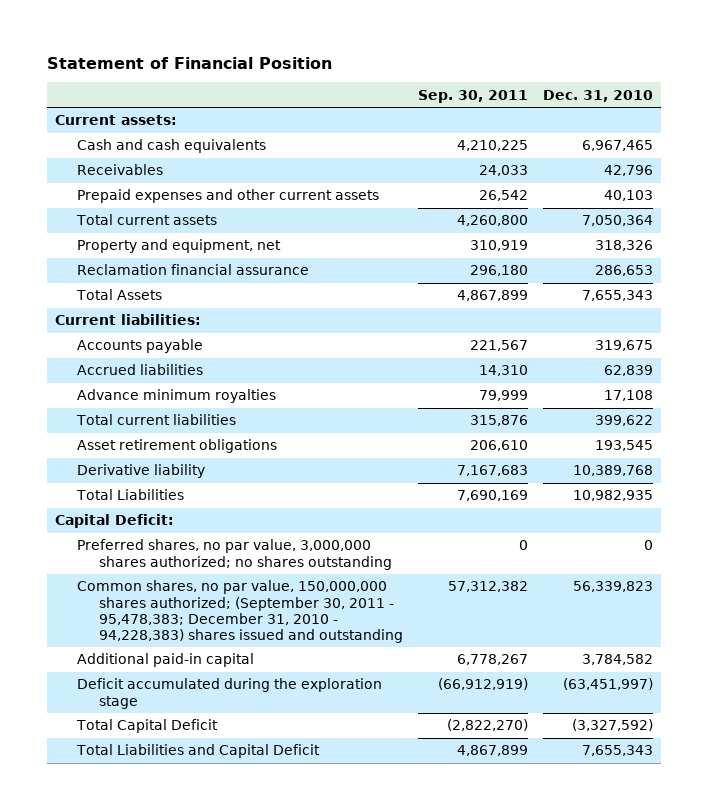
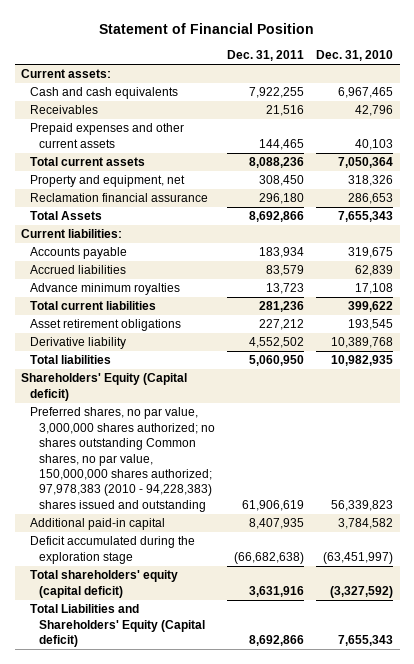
[417,89,528,103] Sep. 30, 2011 -> none
none -> [227,50,305,62] Dec. 31, 2011
[76,539,392,570] Preferred shares, no par value, 3,000,000 shares authorized; no shares outstanding -> none
[75,489,184,501] Total Liabilities -> [29,355,111,365] Total liabilities
[54,514,174,529] Capital Deficit: -> [20,373,187,401] Shareholders' Equity (Capital deficit)
[76,580,403,644] Common shares, no par value, 150,000,000 shares authorized; (September 30, 2011 - 95,478,383; December 31, 2010 - 94,228,383) shares issued and outstanding -> [29,407,215,512] Preferred shares, no par value, 3,000,000 shares authorized; no shares outstanding Common shares, no par value, 150,000,000 shares authorized; 97,978,383 (2010 - 94,228,383) shares issued and outstanding
[75,719,218,734] Total Capital Deficit -> [29,570,178,598] Total shareholders' equity (capital deficit)
[75,744,320,759] Total Liabilities and Capital Deficit -> [29,604,205,648] Total Liabilities and Shareholders' Equity (Capital deficit)

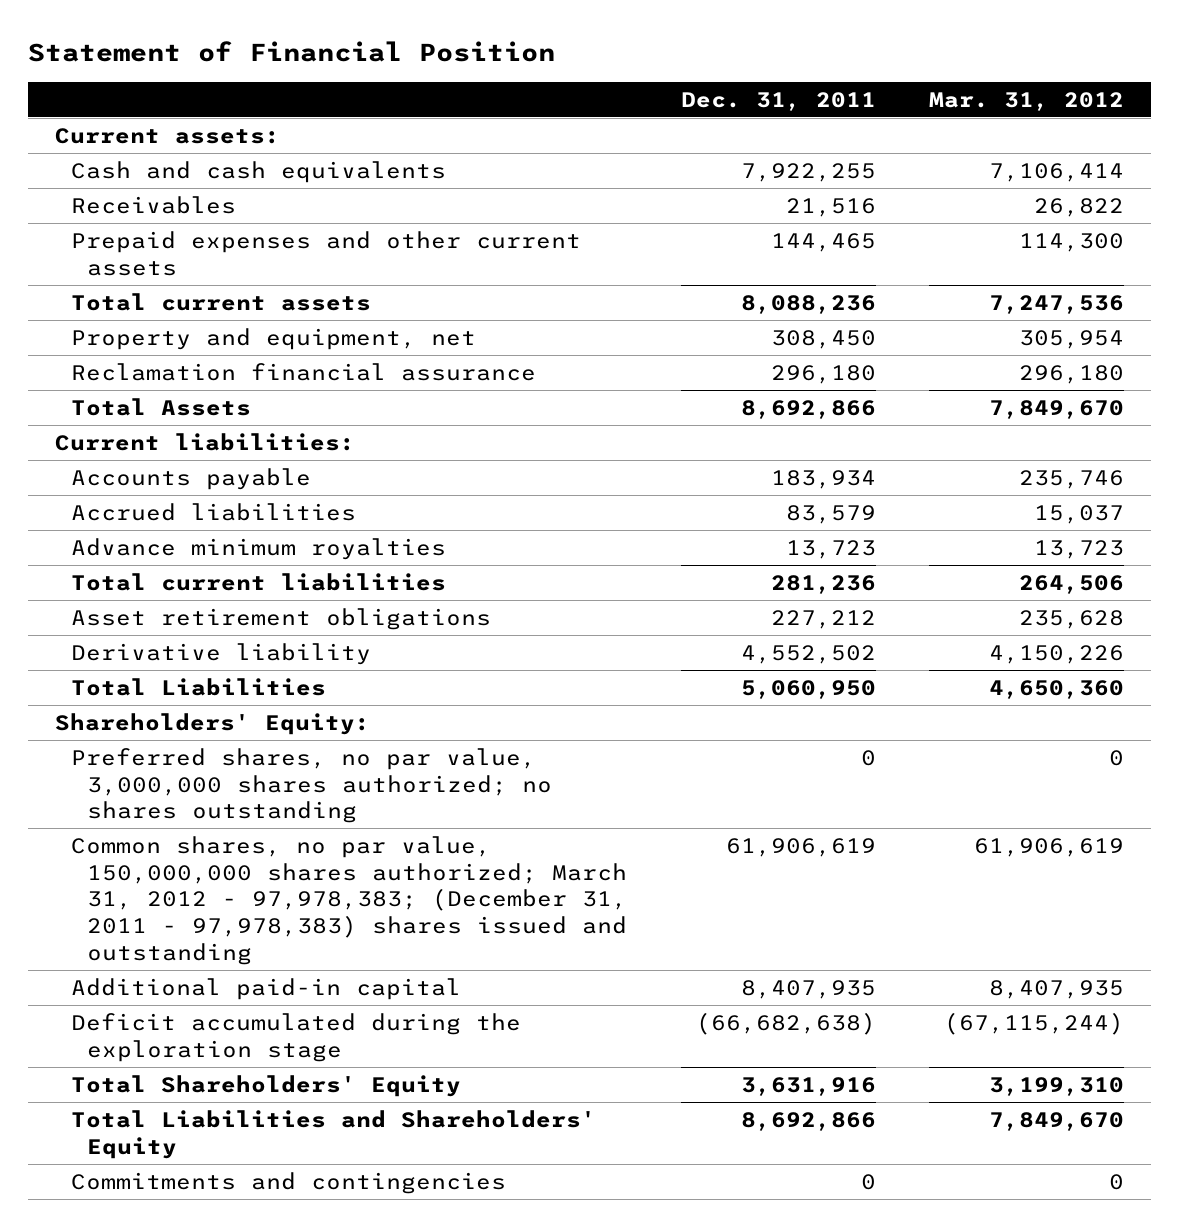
[316,50,394,62] Dec. 31, 2010 -> none
none -> [929,91,1125,111] Mar. 31, 2012
[29,355,111,365] Total liabilities -> [70,677,326,696] Total Liabilities
[20,373,187,401] Shareholders' Equity (Capital deficit) -> [54,712,370,735] Shareholders' Equity:
none -> [70,747,552,824] Preferred shares, no par value, 3,000,000 shares authorized; no shares outstanding
[29,407,215,512] Preferred shares, no par value, 3,000,000 shares authorized; no shares outstanding Common shares, no par value, 150,000,000 shares authorized; 97,978,383 (2010 - 94,228,383) shares issued and outstanding -> [70,835,627,965] Common shares, no par value, 150,000,000 shares authorized; March 31, 2012 - 97,978,383; (December 31, 2011 - 97,978,383) shares issued and outstanding
[29,570,178,598] Total shareholders' equity (capital deficit) -> [70,1074,461,1097] Total Shareholders' Equity
[29,604,205,648] Total Liabilities and Shareholders' Equity (Capital deficit) -> [70,1109,596,1159] Total Liabilities and Shareholders' Equity
none -> [70,1171,506,1194] Commitments and contingencies

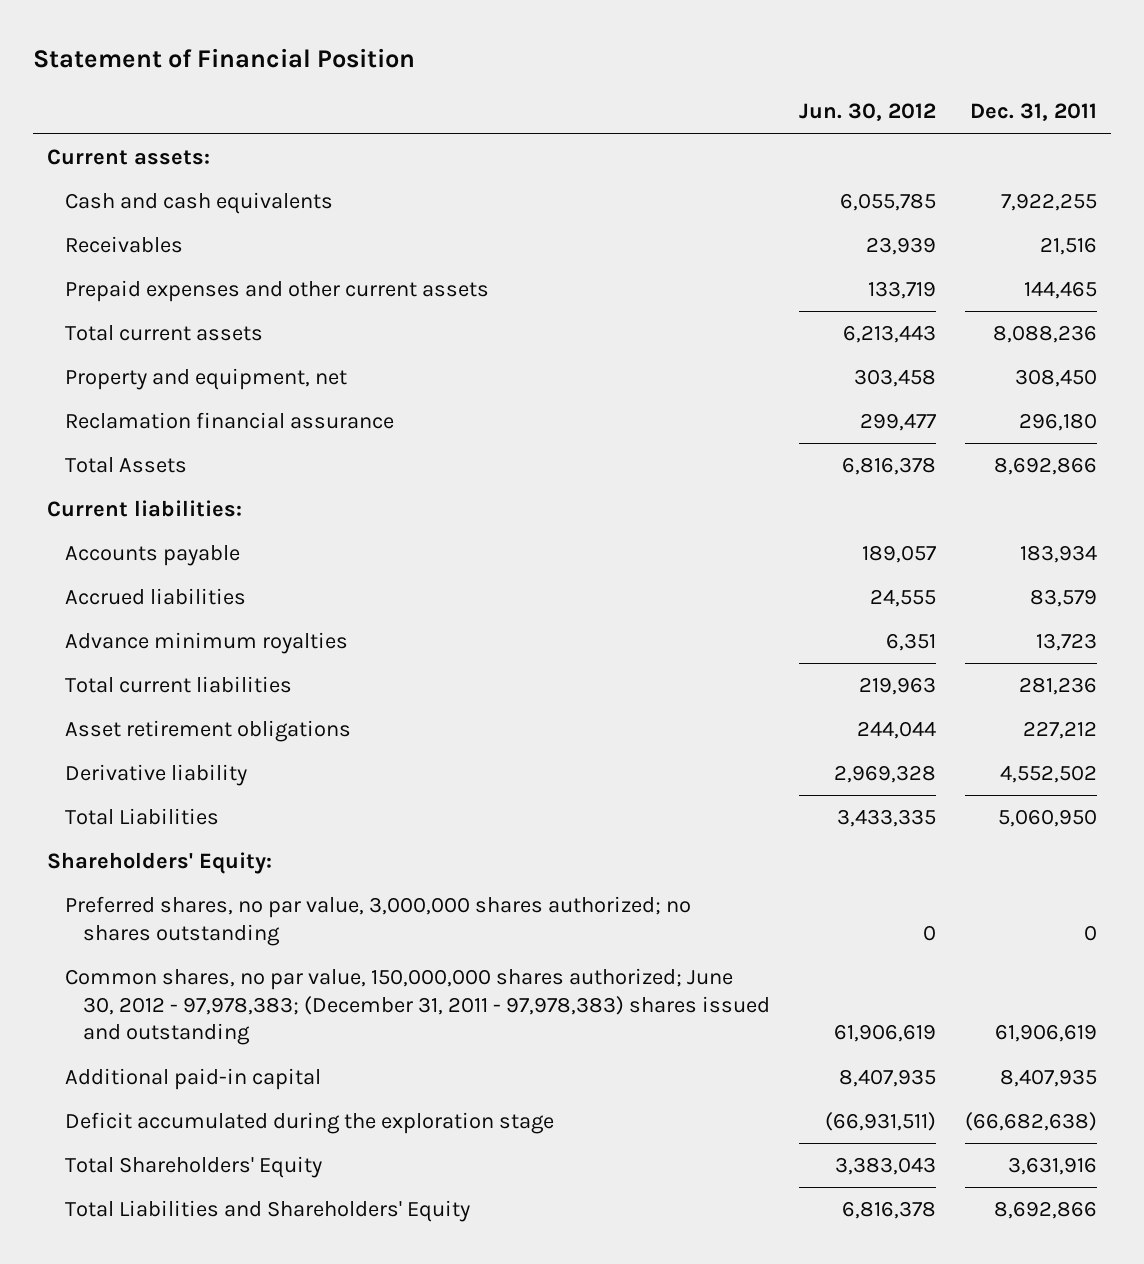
[929,91,1125,111] Mar. 31, 2012 -> none
none -> [798,103,936,122] Jun. 30, 2012
[70,835,627,965] Common shares, no par value, 150,000,000 shares authorized; March 31, 2012 - 97,978,383; (December 31, 2011 - 97,978,383) shares issued and outstanding -> [65,968,771,1046] Common shares, no par value, 150,000,000 shares authorized; June 30, 2012 - 97,978,383; (December 31, 2011 - 97,978,383) shares issued and outstanding
[70,1171,506,1194] Commitments and contingencies -> none

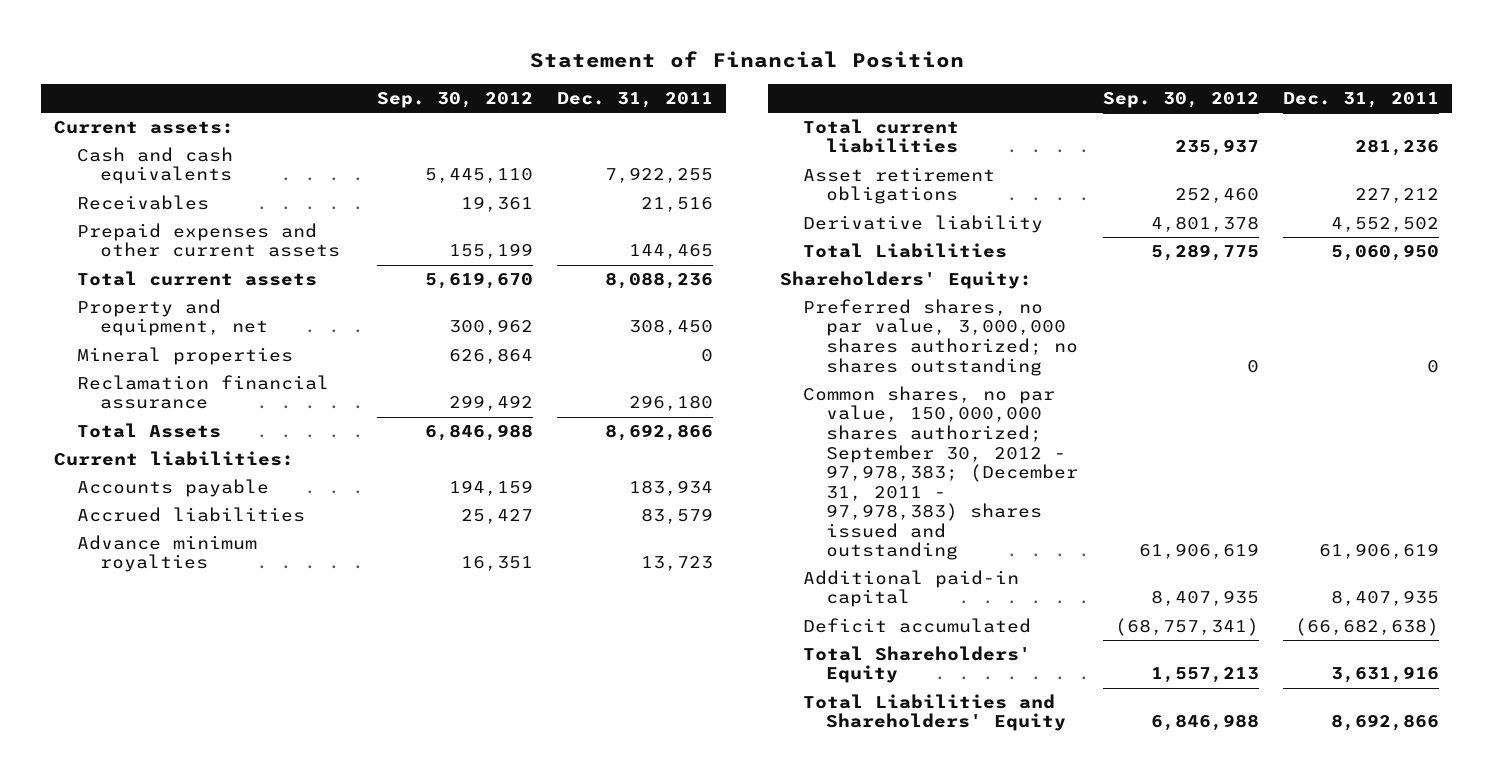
[798,103,936,122] Jun. 30, 2012 -> none
none -> [376,92,533,109] Sep. 30, 2012
none -> [76,346,293,365] Mineral properties
[65,968,771,1046] Common shares, no par value, 150,000,000 shares authorized; June 30, 2012 - 97,978,383; (December 31, 2011 - 97,978,383) shares issued and outstanding -> [802,385,1078,561] Common shares, no par value, 150,000,000 shares authorized; September 30, 2012 - 97,978,383; (December 31, 2011 - 97,978,383) shares issued and outstanding
[65,1112,555,1135] Deficit accumulated during the exploration stage -> [802,617,1031,633] Deficit accumulated

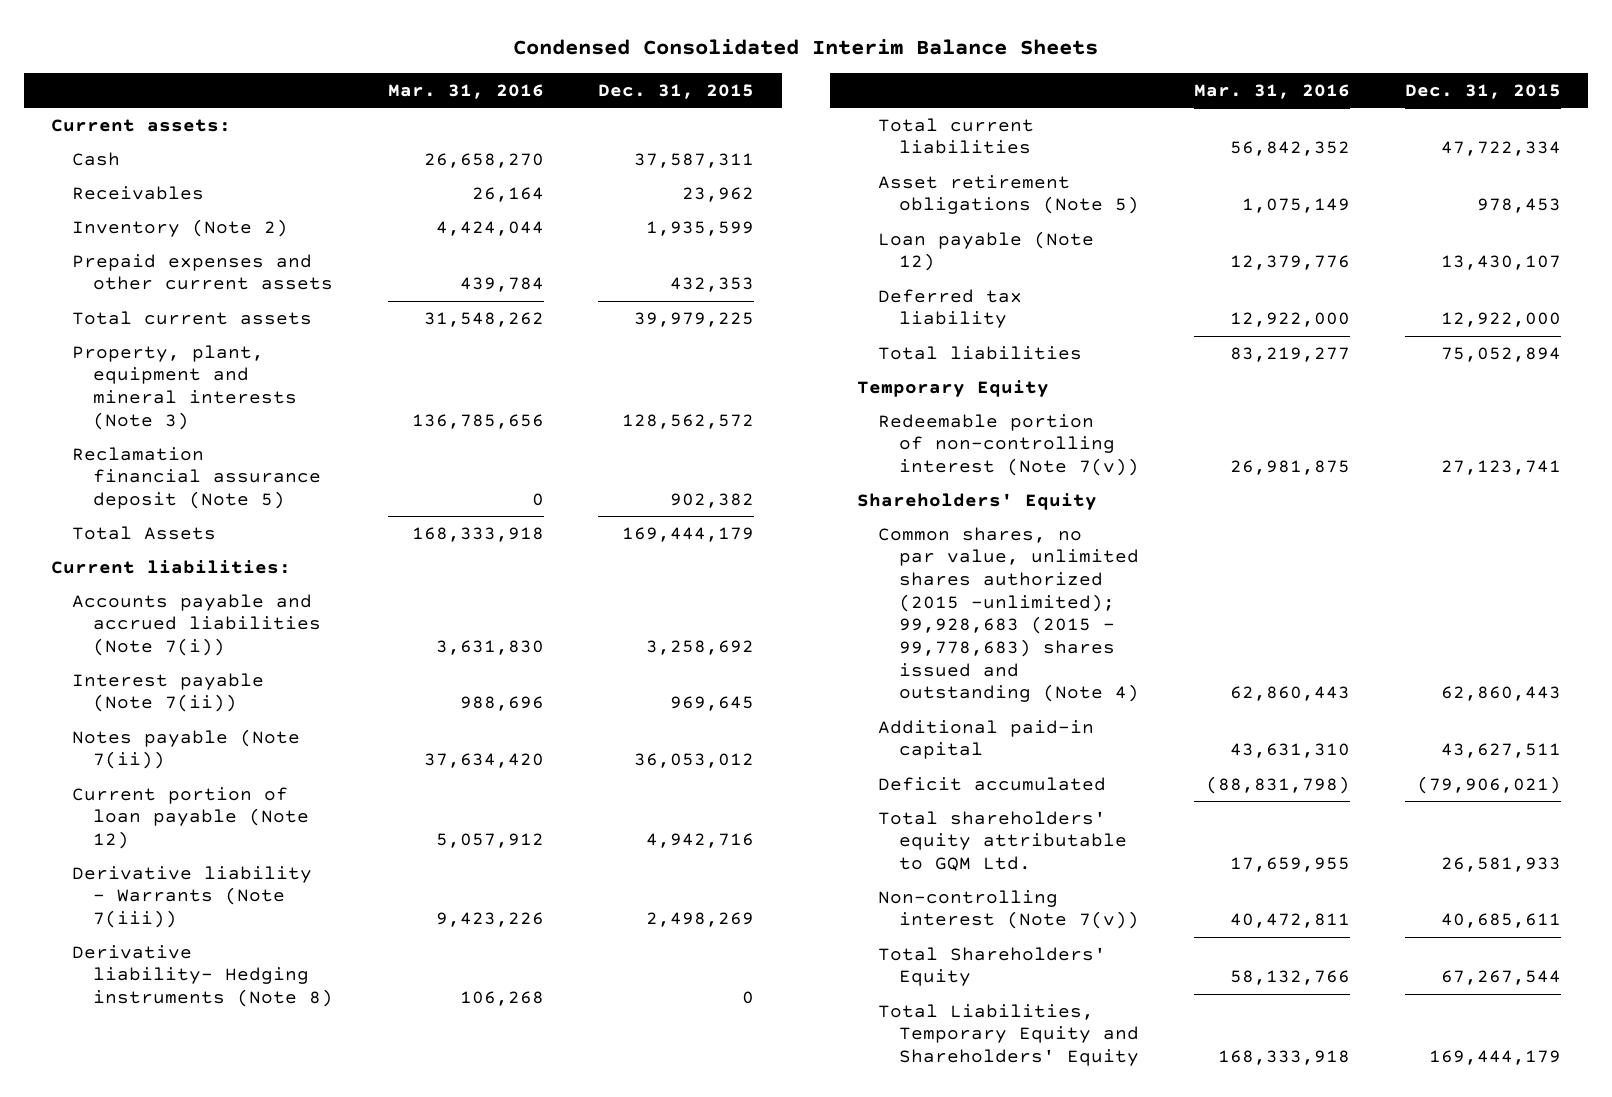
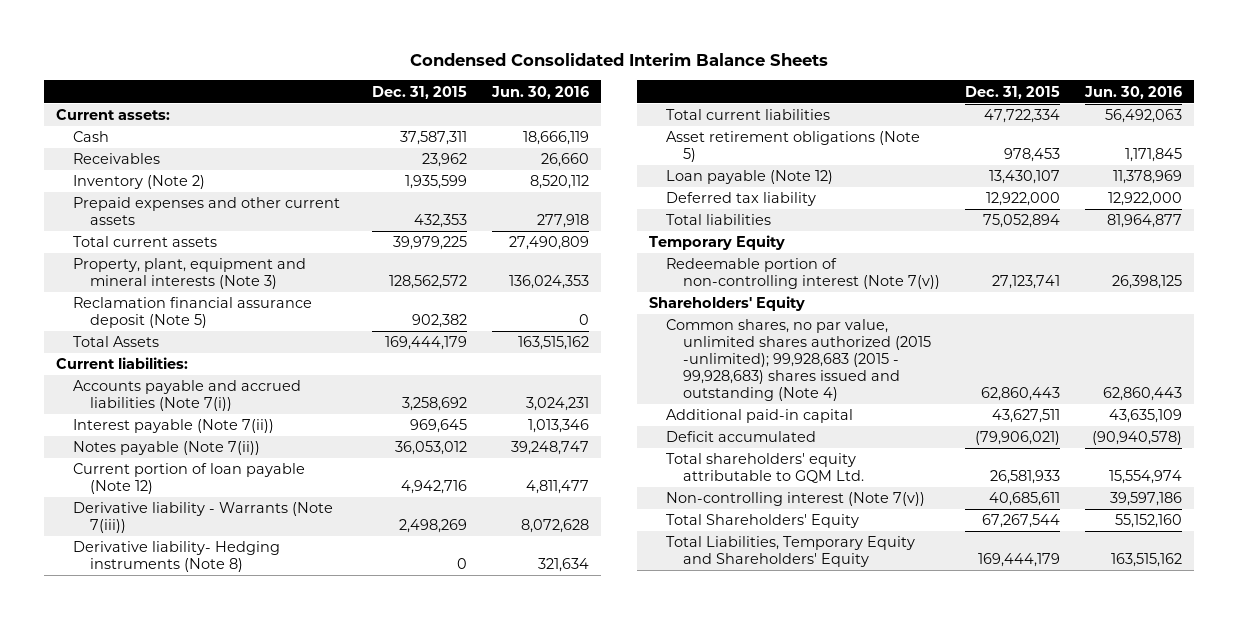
[387,84,544,100] Mar. 31, 2016 -> none
none -> [490,85,589,99] Jun. 30, 2016
[878,526,1140,703] Common shares, no par value, unlimited shares authorized (2015 -unlimited); 99,928,683 (2015 - 99,778,683) shares issued and outstanding (Note 4) -> [666,319,931,401] Common shares, no par value, unlimited shares authorized (2015 -unlimited); 99,928,683 (2015 - 99,928,683) shares issued and outstanding (Note 4)

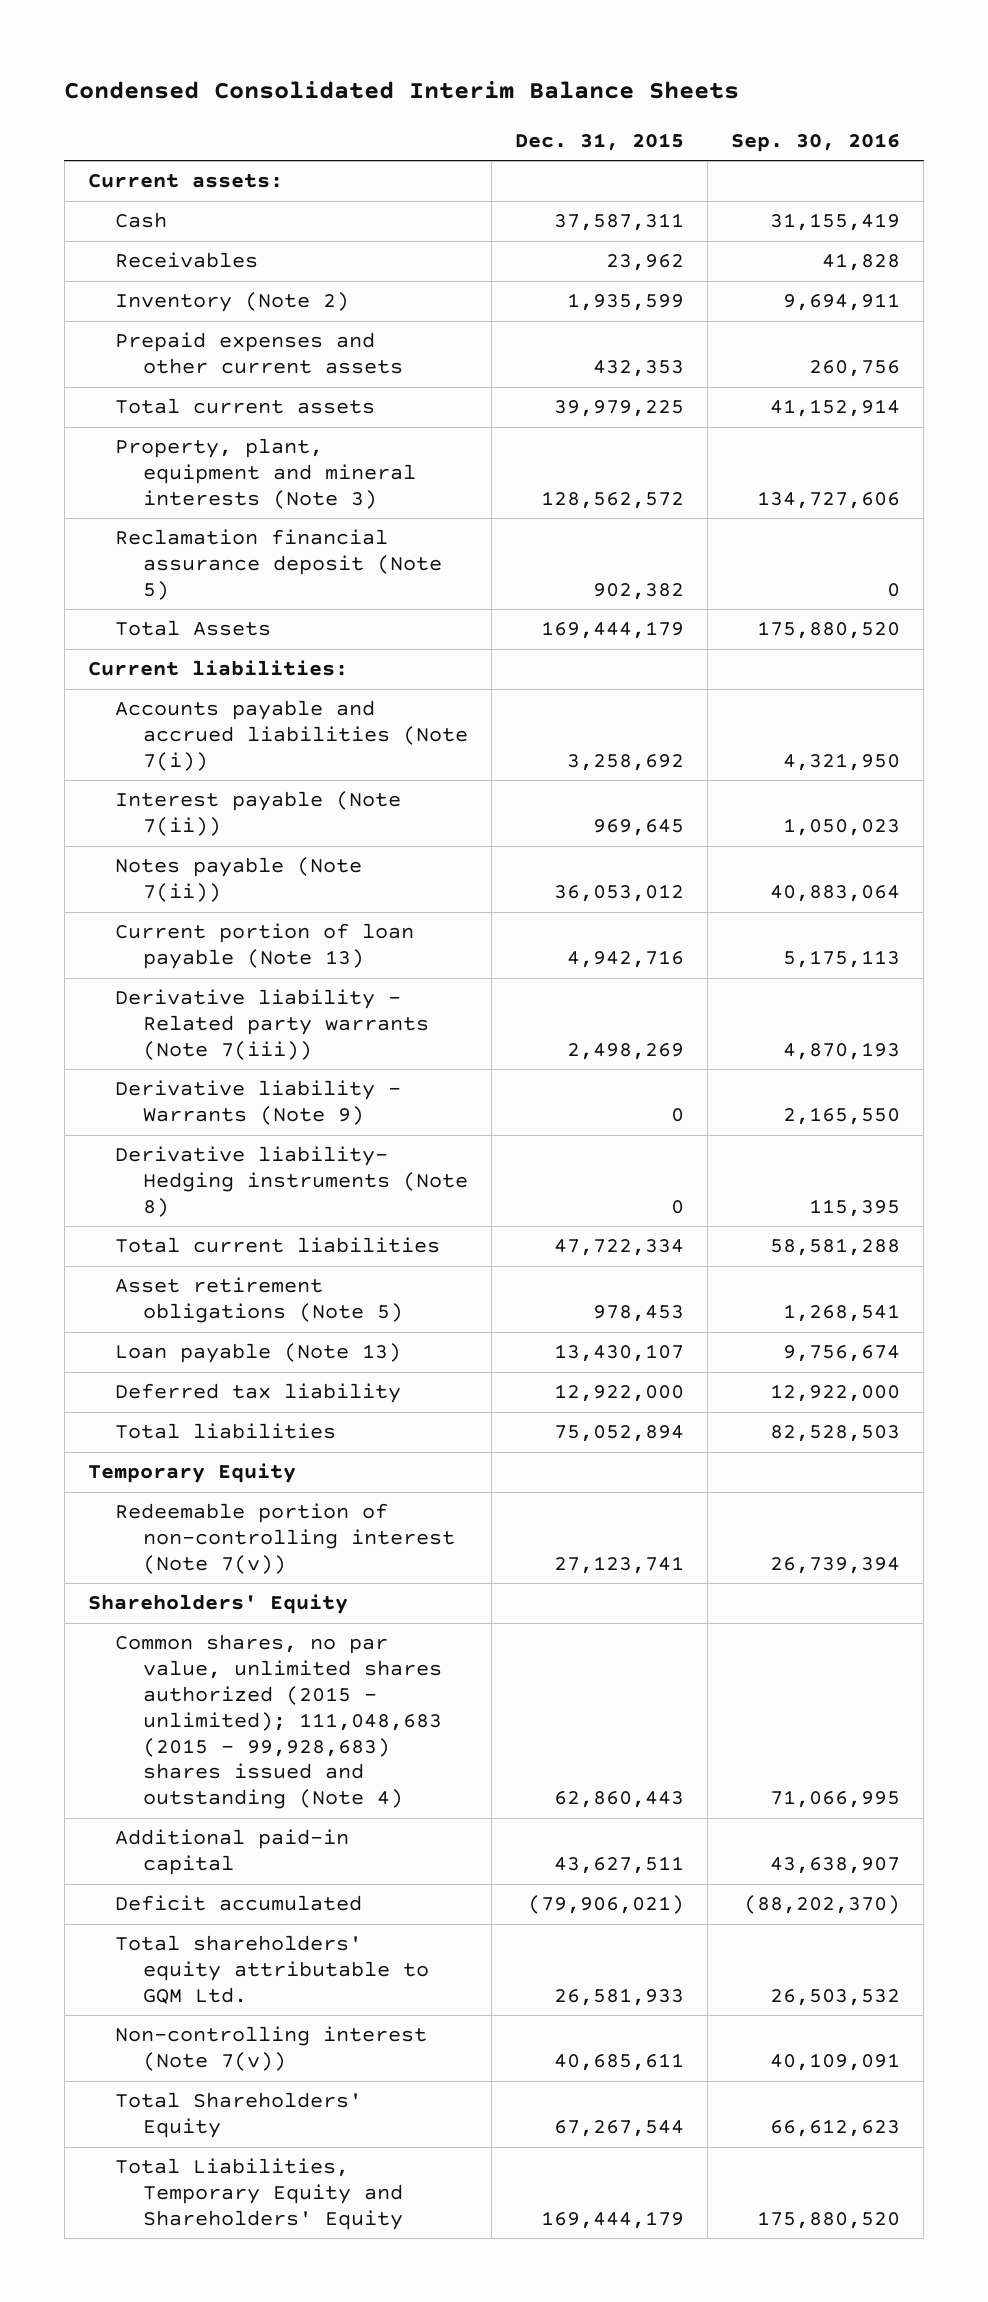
[490,85,589,99] Jun. 30, 2016 -> none
none -> [731,132,901,152] Sep. 30, 2016
[72,463,305,495] Current portion of loan payable (Note 12) -> [115,923,415,970] Current portion of loan payable (Note 13)
none -> [115,989,430,1060] Derivative liability - Related party warrants (Note 7(iii))
[72,502,333,534] Derivative liability - Warrants (Note 7(iii)) -> [115,1080,402,1126] Derivative liability - Warrants (Note 9)
[398,519,467,534] 2,498,269 -> [671,1108,685,1123] 0
[666,170,834,185] Loan payable (Note 12) -> [115,1343,402,1364] Loan payable (Note 13)
[666,319,931,401] Common shares, no par value, unlimited shares authorized (2015 -unlimited); 99,928,683 (2015 - 99,928,683) shares issued and outstanding (Note 4) -> [115,1634,443,1810] Common shares, no par value, unlimited shares authorized (2015 - unlimited); 111,048,683 (2015 - 99,928,683) shares issued and outstanding (Note 4)

